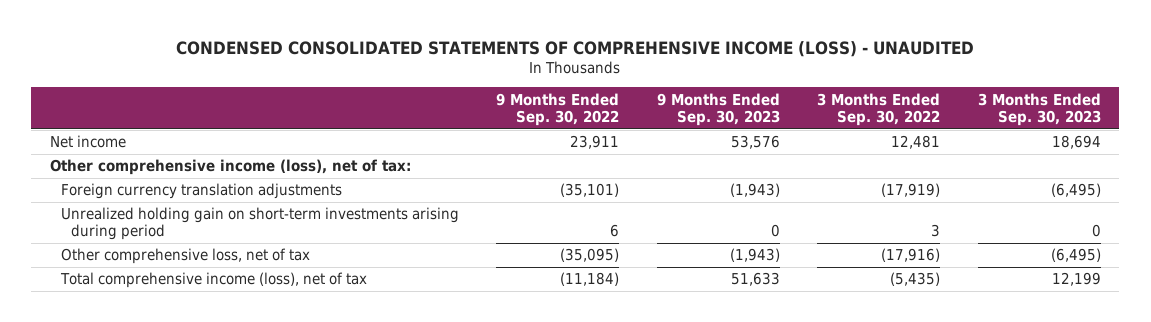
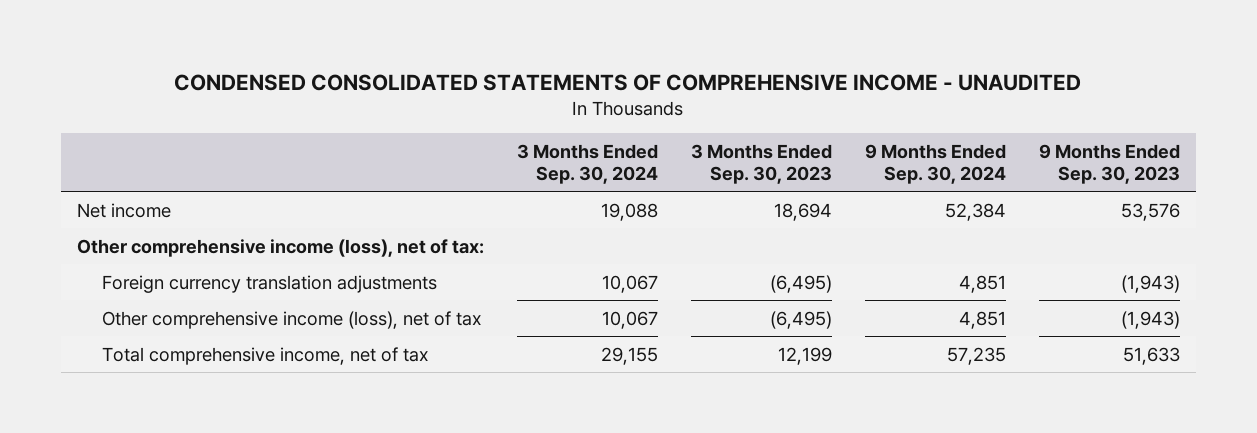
[176,40,975,57] CONDENSED CONSOLIDATED STATEMENTS OF COMPREHENSIVE INCOME (LOSS) - UNAUDITED -> [174,73,1082,91] CONDENSED CONSOLIDATED STATEMENTS OF COMPREHENSIVE INCOME - UNAUDITED
[496,92,620,126] 9 Months Ended Sep. 30, 2022 -> none
[817,92,941,126] 3 Months Ended Sep. 30, 2022 -> none
none -> [517,143,659,184] 3 Months Ended Sep. 30, 2024
none -> [864,143,1006,184] 9 Months Ended Sep. 30, 2024
[60,207,459,241] Unrealized holding gain on short-term investments arising during period -> none
[60,248,310,265] Other comprehensive loss, net of tax -> [102,310,482,329] Other comprehensive income (loss), net of tax
[59,272,367,289] Total comprehensive income (loss), net of tax -> [102,346,429,365] Total comprehensive income, net of tax

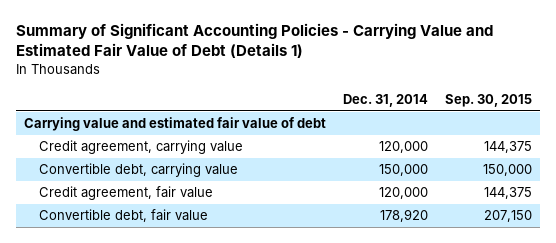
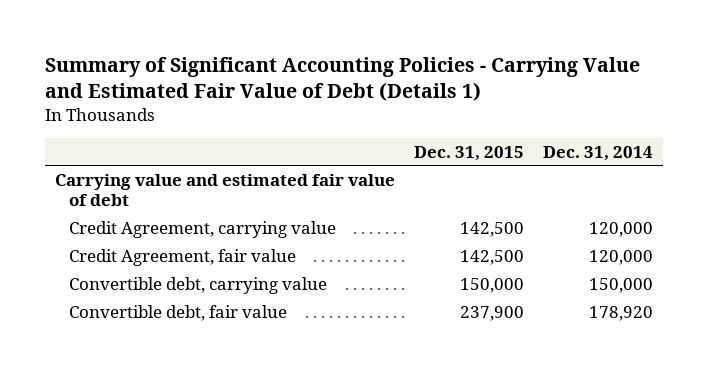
[444,93,532,107] Sep. 30, 2015 -> none
none -> [414,145,525,161] Dec. 31, 2015
[39,140,244,155] Credit agreement, carrying value -> [69,220,337,238] Credit Agreement, carrying value
none -> [69,248,297,266] Credit Agreement, fair value
[39,186,214,201] Credit agreement, fair value -> none

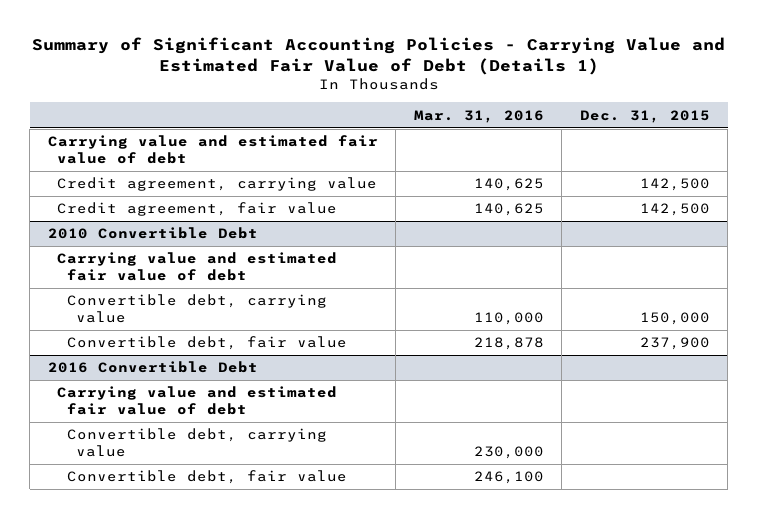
[543,145,654,161] Dec. 31, 2014 -> none
none -> [413,109,544,123] Mar. 31, 2016
[69,220,337,238] Credit Agreement, carrying value -> [57,177,378,192] Credit agreement, carrying value
[69,248,297,266] Credit Agreement, fair value -> [57,202,338,217] Credit agreement, fair value
none -> [47,227,258,240] 2010 Convertible Debt
none -> [57,252,338,282] Carrying value and estimated fair value of debt
none -> [47,361,258,374] 2016 Convertible Debt
none -> [57,386,338,416] Carrying value and estimated fair value of debt
none -> [66,428,327,458] Convertible debt, carrying value
none -> [66,470,347,485] Convertible debt, fair value

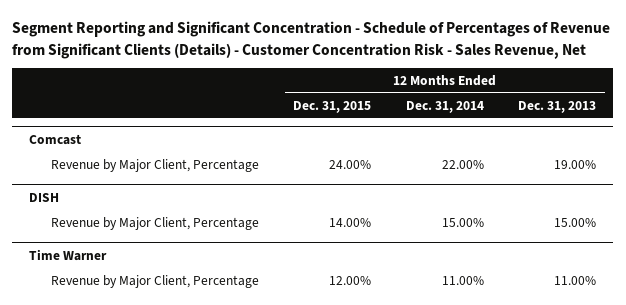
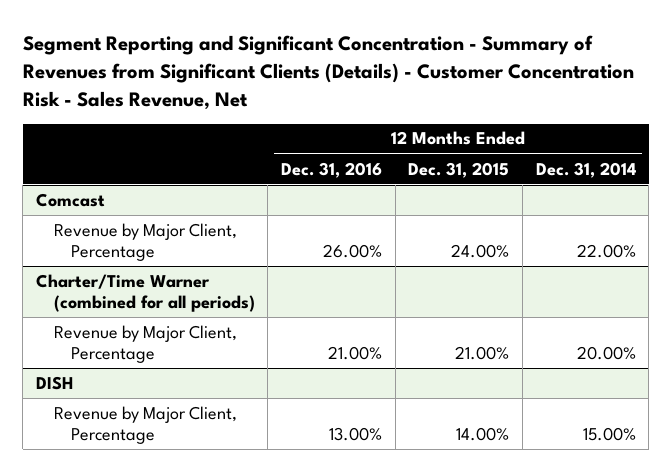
[12,21,611,59] Segment Reporting and Significant Concentration - Schedule of Percentages of Revenue from Significant Clients (Details) - Customer Concentration Risk - Sales Revenue, Net -> [22,35,634,110] Segment Reporting and Significant Concentration - Summary of Revenues from Significant Clients (Details) - Customer Concentration Risk - Sales Revenue, Net
[518,100,597,113] Dec. 31, 2013 -> none
none -> [280,161,382,178] Dec. 31, 2016
none -> [35,273,255,312] Charter/Time Warner (combined for all periods)
none -> [53,324,237,363] Revenue by Major Client, Percentage
[29,248,108,261] Time Warner -> none
[51,274,260,288] Revenue by Major Client, Percentage -> none

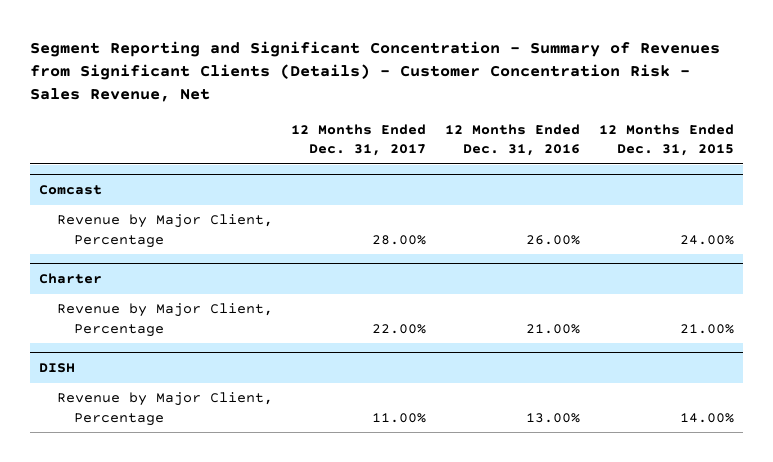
[535,161,636,178] Dec. 31, 2014 -> none
none -> [291,123,427,156] 12 Months Ended Dec. 31, 2017
[35,273,255,312] Charter/Time Warner (combined for all periods) -> [39,273,103,285] Charter

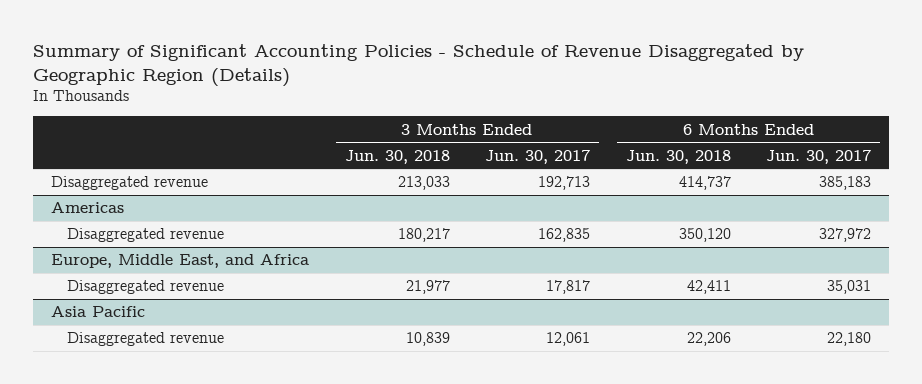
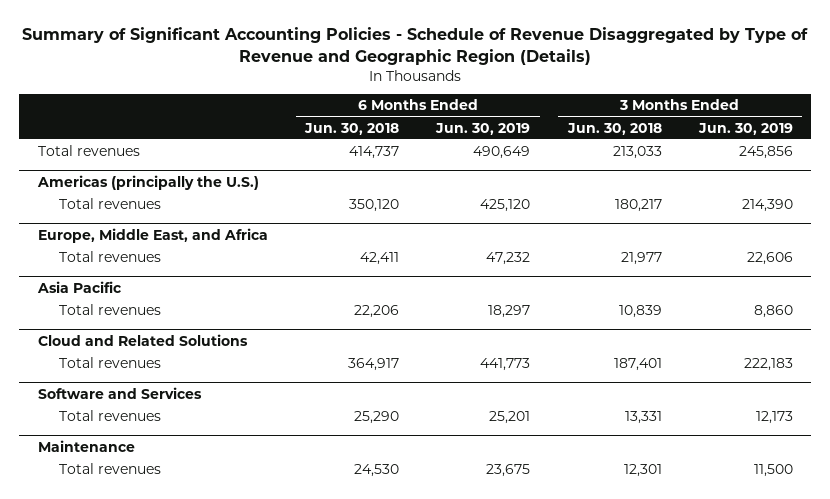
[33,43,805,87] Summary of Significant Accounting Policies - Schedule of Revenue Disaggregated by Geographic Region (Details) -> [22,27,809,65] Summary of Significant Accounting Policies - Schedule of Revenue Disaggregated by Type of Revenue and Geographic Region (Details)
[485,149,591,164] Jun. 30, 2017 -> none
[766,149,872,164] Jun. 30, 2017 -> none
none -> [435,122,531,135] Jun. 30, 2019
none -> [697,122,793,135] Jun. 30, 2019
[50,176,208,191] Disaggregated revenue -> [37,144,140,156] Total revenues
[50,202,124,214] Americas -> [36,174,259,190] Americas (principally the U.S.)
[66,228,224,243] Disaggregated revenue -> [59,197,162,209] Total revenues
[66,280,224,295] Disaggregated revenue -> [59,250,162,262] Total revenues
[66,332,224,347] Disaggregated revenue -> [59,303,162,315] Total revenues
none -> [37,333,248,346] Cloud and Related Solutions
none -> [59,356,162,368] Total revenues
none -> [37,386,202,399] Software and Services
none -> [59,409,162,421] Total revenues
none -> [37,439,135,452] Maintenance
none -> [59,462,162,474] Total revenues

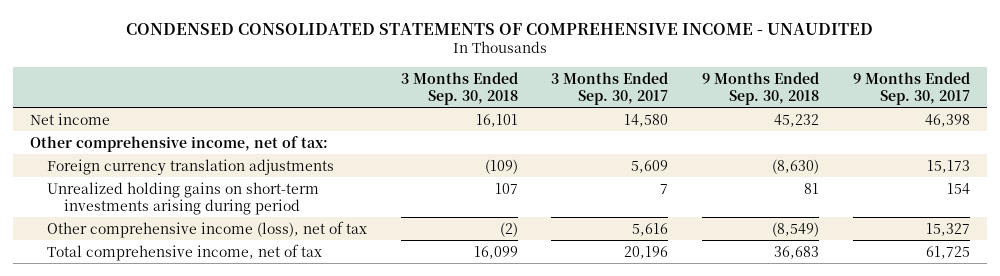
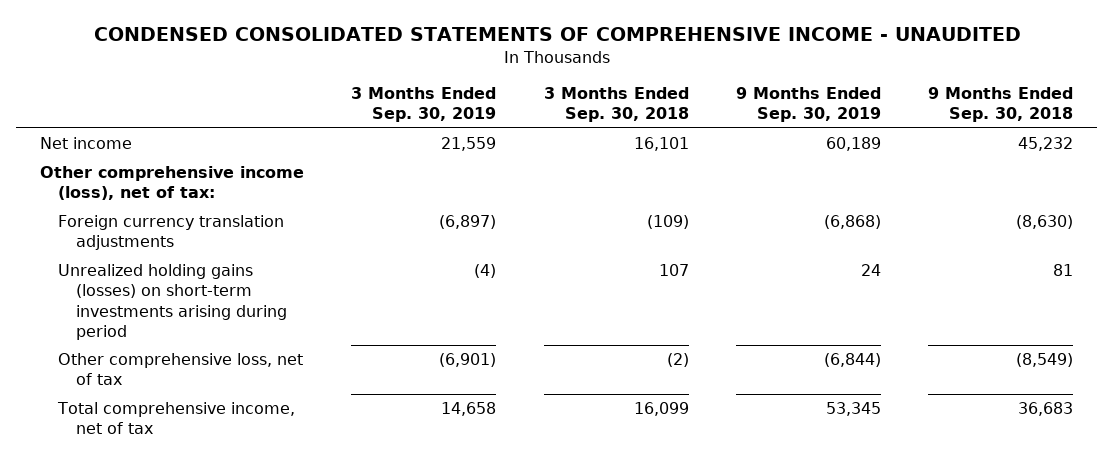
[551,72,669,105] 3 Months Ended Sep. 30, 2017 -> none
[852,72,970,105] 9 Months Ended Sep. 30, 2017 -> none
none -> [351,87,497,123] 3 Months Ended Sep. 30, 2019
none -> [735,87,881,123] 9 Months Ended Sep. 30, 2019
[29,135,328,152] Other comprehensive income, net of tax: -> [40,166,305,201] Other comprehensive income (loss), net of tax:
[46,181,319,215] Unrealized holding gains on short-term investments arising during period -> [57,264,287,340] Unrealized holding gains (losses) on short-term investments arising during period
[46,220,367,238] Other comprehensive income (loss), net of tax -> [57,353,303,386] Other comprehensive loss, net of tax

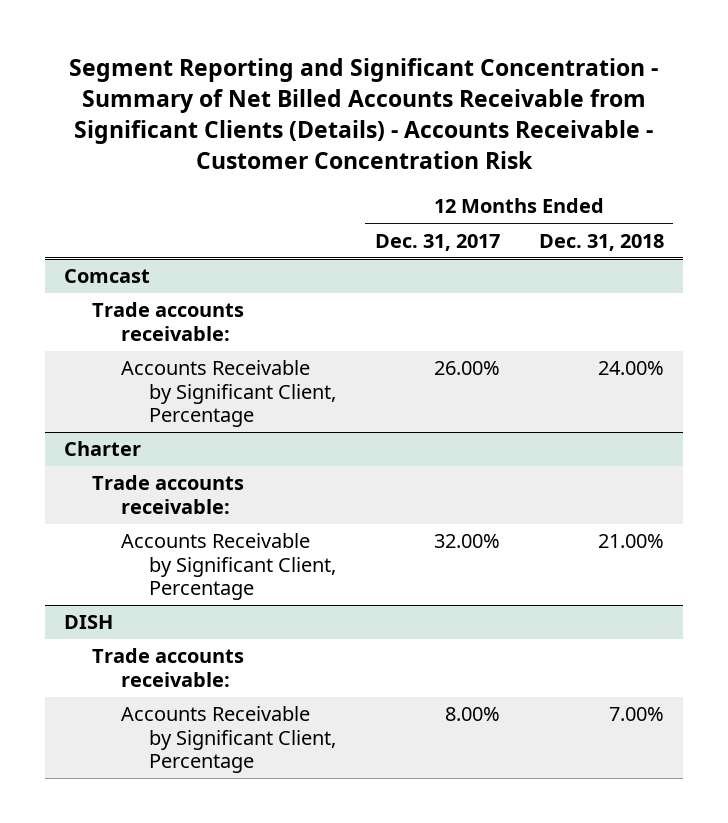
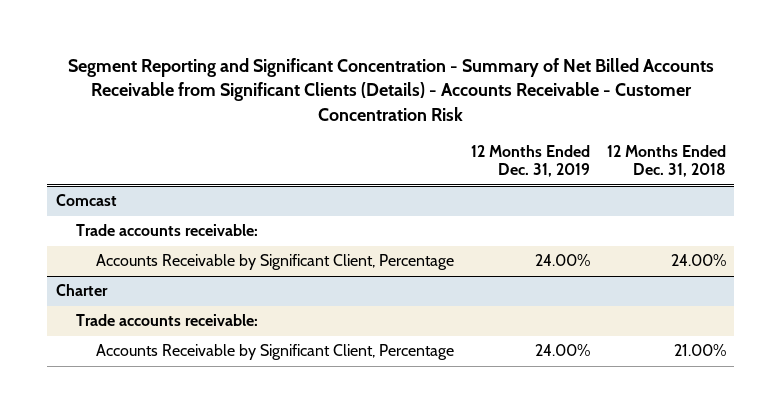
[374,233,500,251] Dec. 31, 2017 -> none
none -> [471,145,591,178] 12 Months Ended Dec. 31, 2019
[63,615,113,630] DISH -> none
[92,648,245,687] Trade accounts receivable: -> none
[120,706,337,773] Accounts Receivable by Significant Client, Percentage -> none

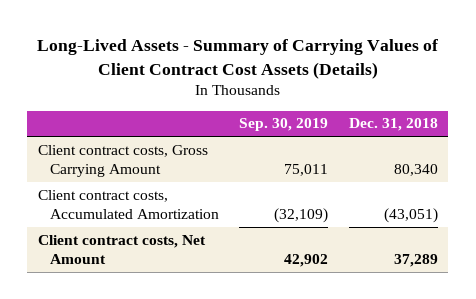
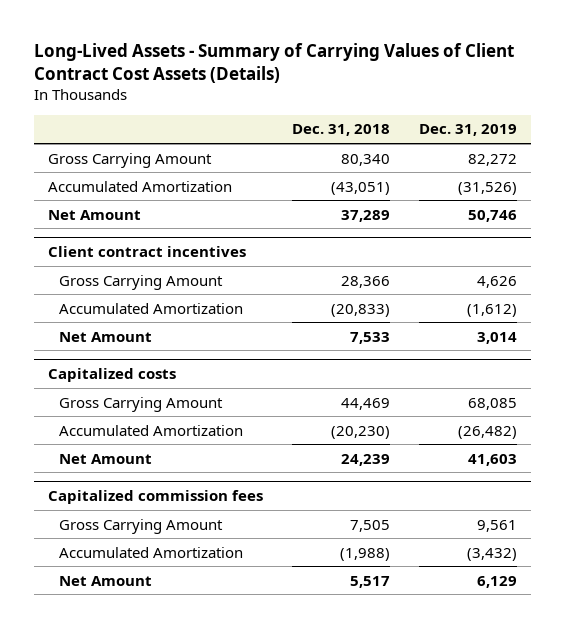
[239,118,329,132] Sep. 30, 2019 -> none
none -> [418,124,517,137] Dec. 31, 2019
[37,144,208,178] Client contract costs, Gross Carrying Amount -> [48,152,213,168] Gross Carrying Amount
[37,189,219,220] Client contract costs, Accumulated Amortization -> [48,180,233,192] Accumulated Amortization
[37,234,206,265] Client contract costs, Net Amount -> [48,209,142,220] Net Amount
none -> [48,245,247,257] Client contract incentives
none -> [58,274,223,290] Gross Carrying Amount
none -> [58,302,243,314] Accumulated Amortization
none -> [58,331,152,342] Net Amount
none -> [48,367,177,382] Capitalized costs
none -> [58,396,223,412] Gross Carrying Amount
none -> [58,424,243,436] Accumulated Amortization
none -> [58,453,152,464] Net Amount
none -> [48,489,264,504] Capitalized commission fees
none -> [58,518,223,534] Gross Carrying Amount
none -> [58,546,243,558] Accumulated Amortization
none -> [58,575,152,586] Net Amount

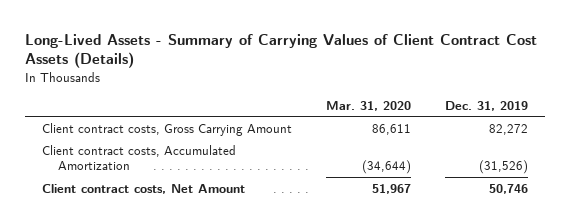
[291,124,390,137] Dec. 31, 2018 -> none
none -> [325,100,411,111] Mar. 31, 2020
[48,245,247,257] Client contract incentives -> none
[58,274,223,290] Gross Carrying Amount -> none
[58,302,243,314] Accumulated Amortization -> none
[58,331,152,342] Net Amount -> none
[48,367,177,382] Capitalized costs -> none
[58,396,223,412] Gross Carrying Amount -> none
[58,424,243,436] Accumulated Amortization -> none
[58,453,152,464] Net Amount -> none
[48,489,264,504] Capitalized commission fees -> none
[58,518,223,534] Gross Carrying Amount -> none
[58,546,243,558] Accumulated Amortization -> none
[58,575,152,586] Net Amount -> none
[48,152,213,168] Gross Carrying Amount -> [41,122,292,136] Client contract costs, Gross Carrying Amount
[48,180,233,192] Accumulated Amortization -> [41,144,236,171] Client contract costs, Accumulated Amortization
[48,209,142,220] Net Amount -> [41,183,245,194] Client contract costs, Net Amount

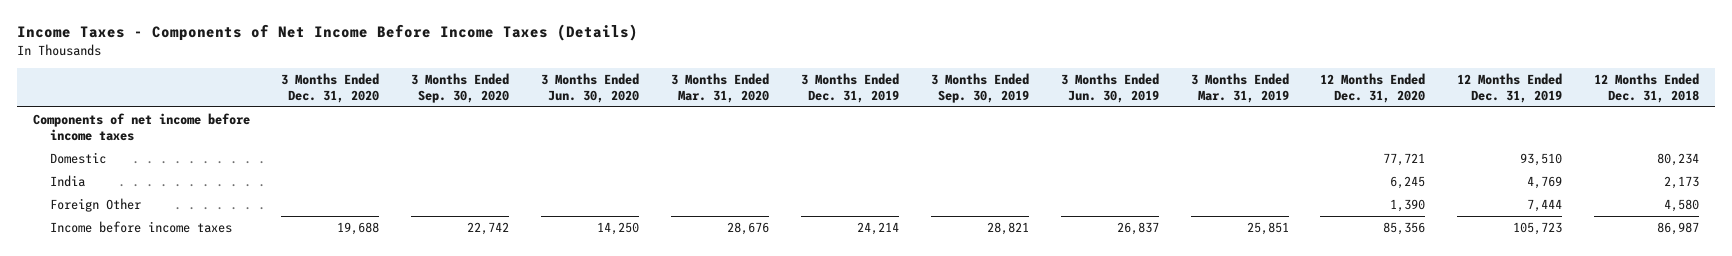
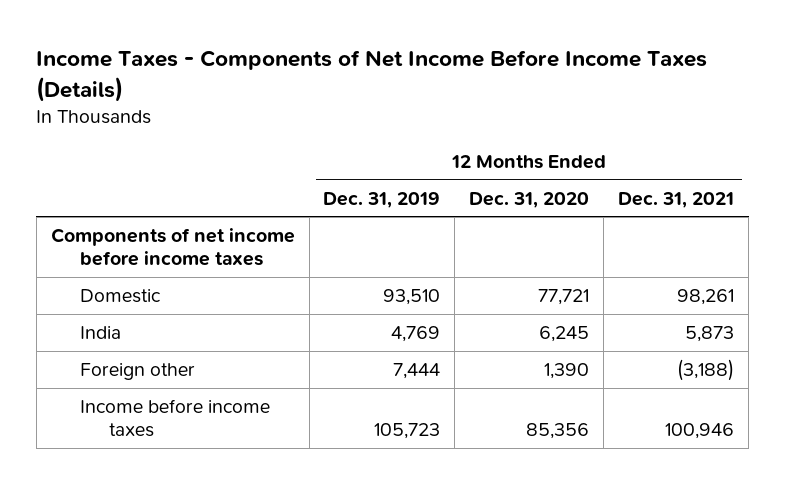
[281,73,380,103] 3 Months Ended Dec. 31, 2020 -> none
[411,73,510,103] 3 Months Ended Sep. 30, 2020 -> none
[541,73,640,103] 3 Months Ended Jun. 30, 2020 -> none
[671,73,770,103] 3 Months Ended Mar. 31, 2020 -> none
[800,73,899,103] 3 Months Ended Dec. 31, 2019 -> none
[930,73,1029,103] 3 Months Ended Sep. 30, 2019 -> none
[1060,73,1159,103] 3 Months Ended Jun. 30, 2019 -> none
[1190,73,1289,103] 3 Months Ended Mar. 31, 2019 -> none
[1594,73,1700,103] 12 Months Ended Dec. 31, 2018 -> none
none -> [618,191,735,208] Dec. 31, 2021
[50,198,142,213] Foreign Other -> [79,363,195,381] Foreign other

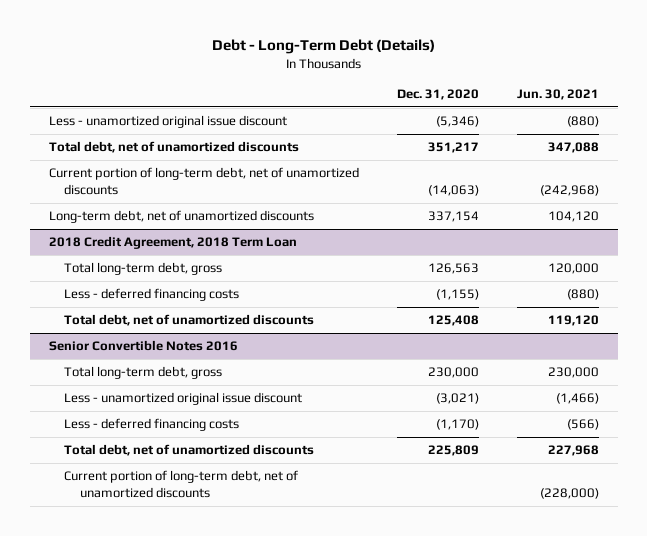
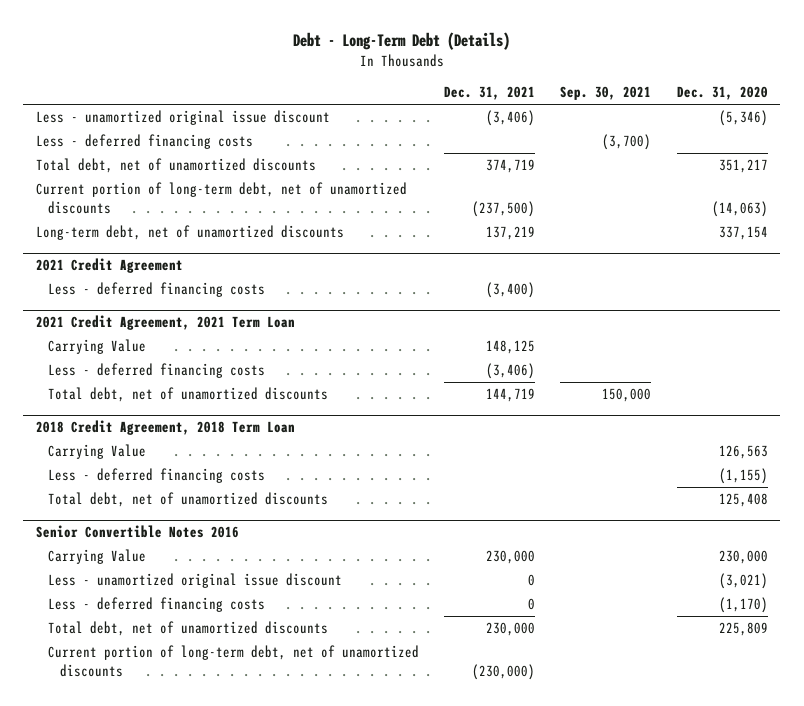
[516,89,599,101] Jun. 30, 2021 -> none
none -> [444,86,536,101] Dec. 31, 2021
none -> [560,86,652,101] Sep. 30, 2021
none -> [36,134,254,150] Less - deferred financing costs
none -> [36,258,184,274] 2021 Credit Agreement
none -> [47,282,265,298] Less - deferred financing costs
none -> [36,315,296,331] 2021 Credit Agreement, 2021 Term Loan
none -> [47,339,146,355] Carrying Value
none -> [47,363,265,379] Less - deferred financing costs
none -> [47,387,328,403] Total debt, net of unamortized discounts
[64,262,223,276] Total long-term debt, gross -> [47,444,146,460] Carrying Value
[64,366,223,380] Total long-term debt, gross -> [47,549,146,565] Carrying Value

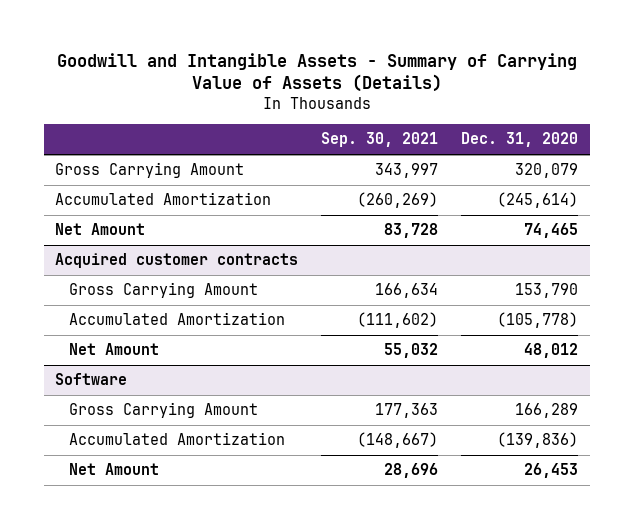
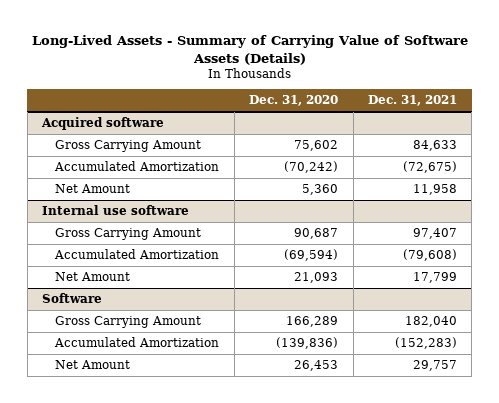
[56,52,577,93] Goodwill and Intangible Assets - Summary of Carrying Value of Assets (Details) -> [31,35,468,65] Long-Lived Assets - Summary of Carrying Value of Software Assets (Details)
[321,132,439,148] Sep. 30, 2021 -> none
none -> [367,95,457,107] Dec. 31, 2021
[55,253,299,269] Acquired customer contracts -> none
none -> [41,117,165,131] Acquired software
[515,163,579,179] 320,079 -> [294,140,339,152] 75,602
[497,192,579,209] (245,614) -> [284,161,339,174] (70,242)
[524,223,579,239] 74,465 -> [302,184,339,196] 5,360
none -> [42,205,190,216] Internal use software
[515,283,579,299] 153,790 -> [294,228,339,240] 90,687
[497,312,579,329] (105,778) -> [284,249,339,262] (69,594)
[524,343,579,359] 48,012 -> [294,272,339,284] 21,093

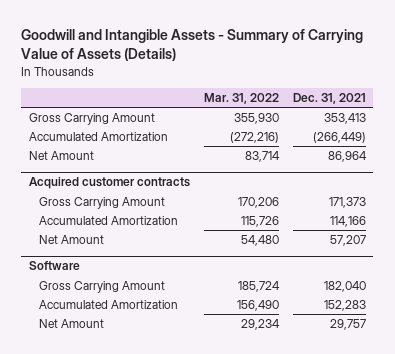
[31,35,468,65] Long-Lived Assets - Summary of Carrying Value of Software Assets (Details) -> [21,29,364,62] Goodwill and Intangible Assets - Summary of Carrying Value of Assets (Details)
[249,95,339,107] Dec. 31, 2020 -> none
none -> [203,93,279,105] Mar. 31, 2022
[41,117,165,131] Acquired software -> none
[42,205,190,216] Internal use software -> none
[412,140,457,152] 84,633 -> [324,113,367,125] 353,413
[402,161,457,174] (72,675) -> [313,132,367,144] (266,449)
[412,184,457,196] 11,958 -> [328,151,368,163] 86,964
none -> [28,177,190,190] Acquired customer contracts
[412,228,457,240] 97,407 -> [329,197,367,209] 171,373
[402,249,457,262] (79,608) -> [330,216,367,228] 114,166
[412,272,457,284] 17,799 -> [330,235,367,247] 57,207
[394,337,457,350] (152,283) -> [324,300,367,312] 152,283

